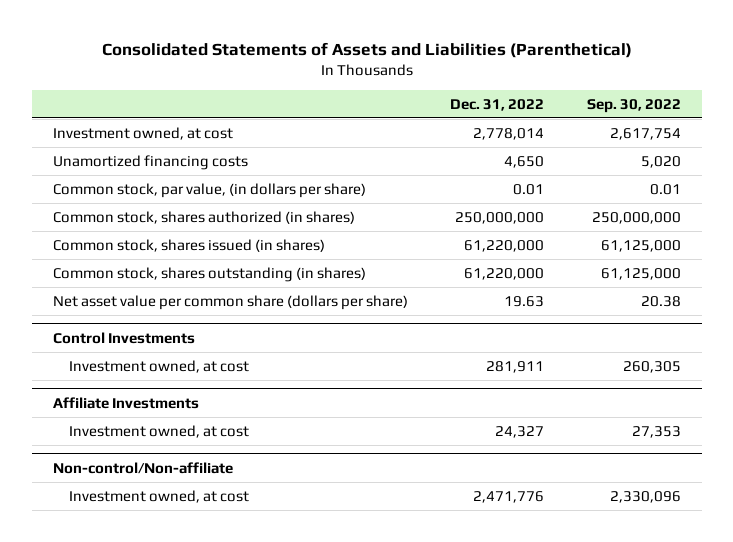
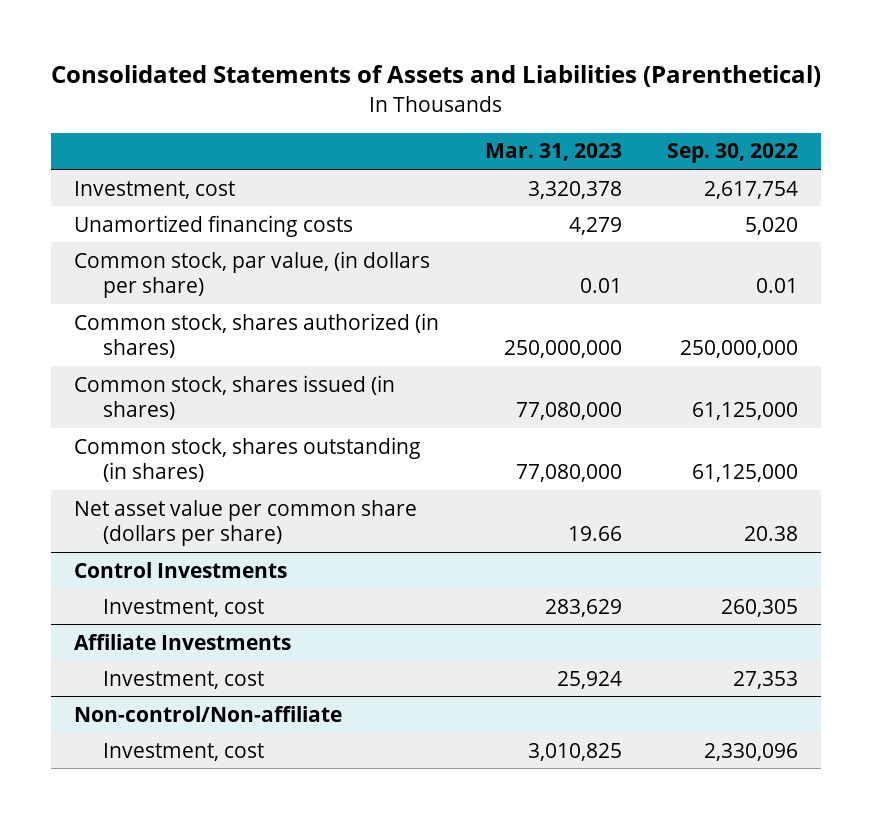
[450,98,545,111] Dec. 31, 2022 -> none
none -> [484,143,622,162] Mar. 31, 2023
[52,126,233,140] Investment owned, at cost -> [73,180,235,199] Investment, cost
[69,359,250,373] Investment owned, at cost -> [102,598,264,617] Investment, cost
[69,424,250,438] Investment owned, at cost -> [102,670,264,689] Investment, cost
[69,489,250,503] Investment owned, at cost -> [102,742,264,761] Investment, cost

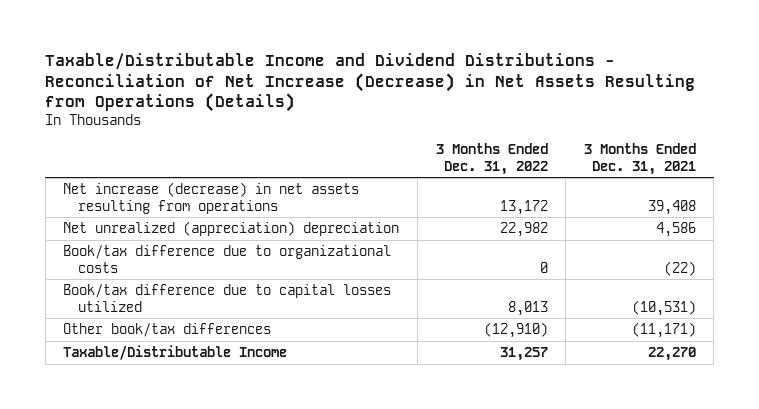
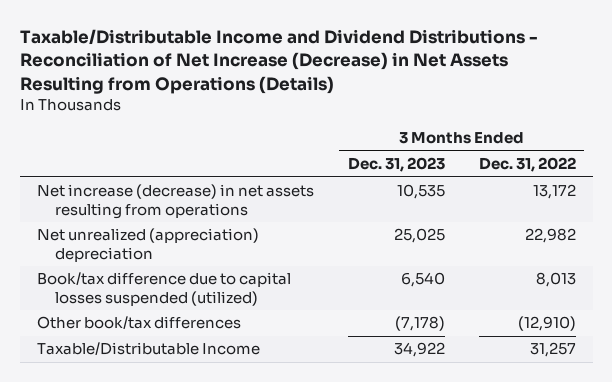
[583,143,696,175] 3 Months Ended Dec. 31, 2021 -> none
none -> [347,157,445,173] Dec. 31, 2023
[63,244,392,273] Book/tax difference due to organizational costs -> none
[63,283,392,312] Book/tax difference due to capital losses utilized -> [36,272,291,306] Book/tax difference due to capital losses suspended (utilized)

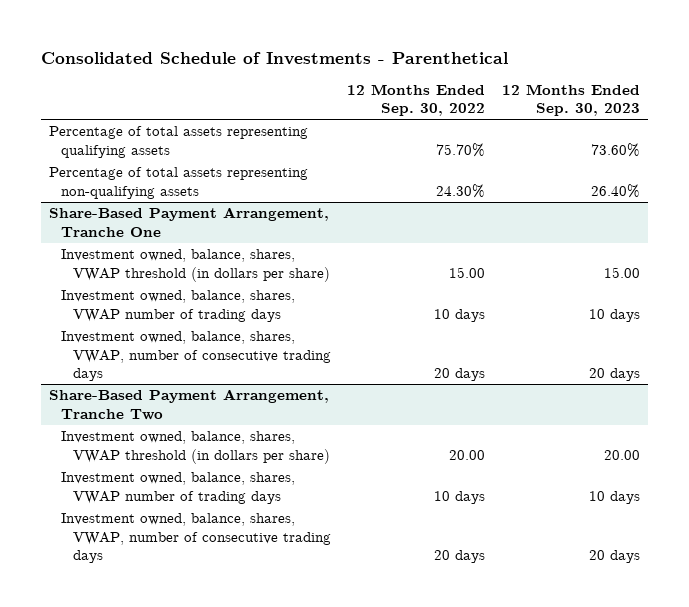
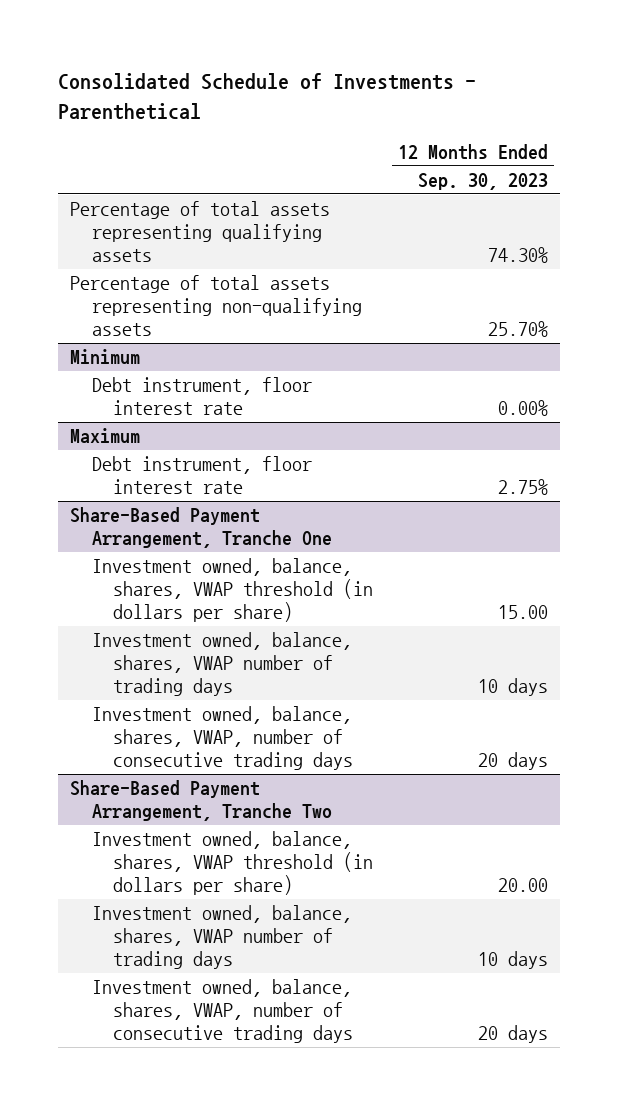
[347,84,486,117] 12 Months Ended Sep. 30, 2022 -> none
[590,142,640,157] 73.60% -> [487,247,548,264] 74.30%
[590,183,640,198] 26.40% -> [487,321,548,338] 25.70%
none -> [70,349,141,365] Minimum
none -> [91,377,312,416] Debt instrument, floor interest rate
none -> [70,428,141,444] Maximum
none -> [91,456,312,495] Debt instrument, floor interest rate

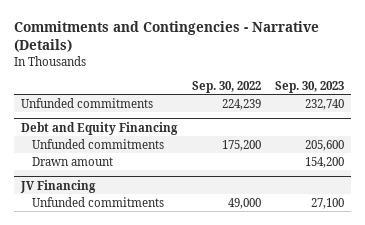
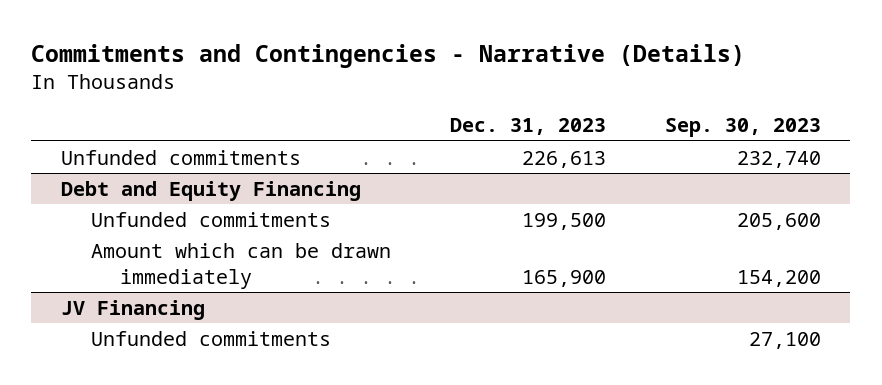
[191,81,261,94] Sep. 30, 2022 -> none
none -> [449,118,606,136] Dec. 31, 2023
[32,156,114,166] Drawn amount -> [90,242,391,289] Amount which can be drawn immediately

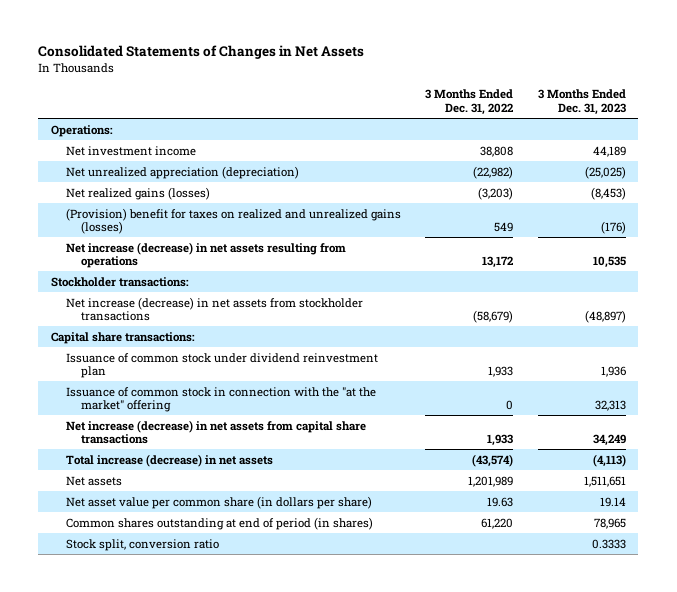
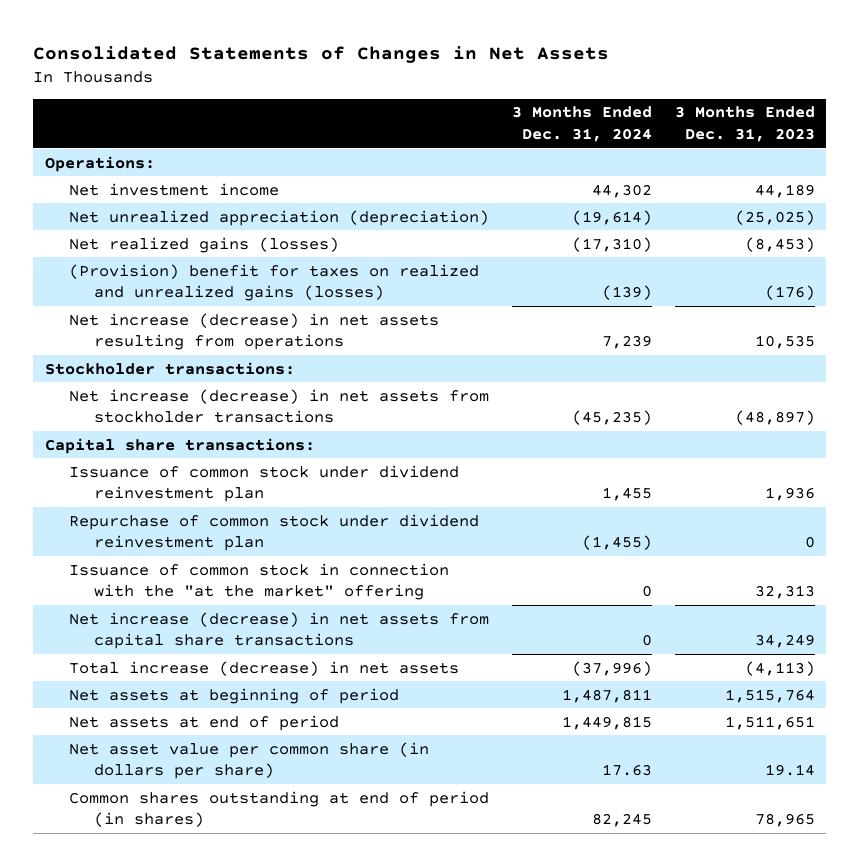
[425,89,514,115] 3 Months Ended Dec. 31, 2022 -> none
none -> [512,106,653,143] 3 Months Ended Dec. 31, 2024
none -> [69,513,480,552] Repurchase of common stock under dividend reinvestment plan
[65,475,122,486] Net assets -> [69,687,400,704] Net assets at beginning of period
[583,475,626,487] 1,511,651 -> [724,688,815,703] 1,515,764
none -> [69,714,340,731] Net assets at end of period
[65,538,219,551] Stock split, conversion ratio -> none

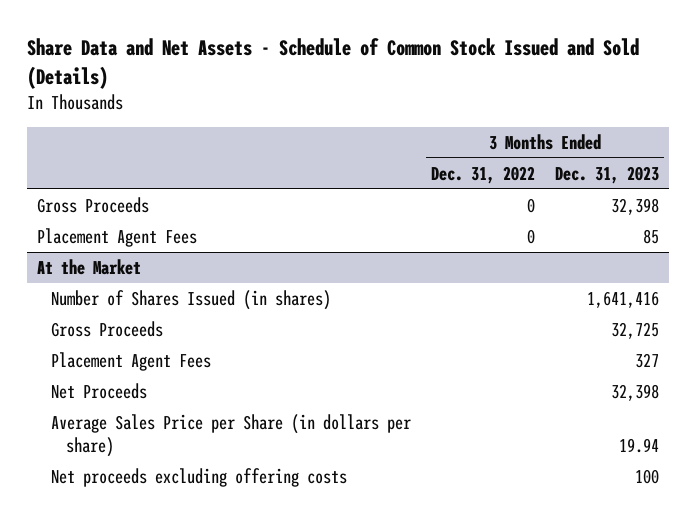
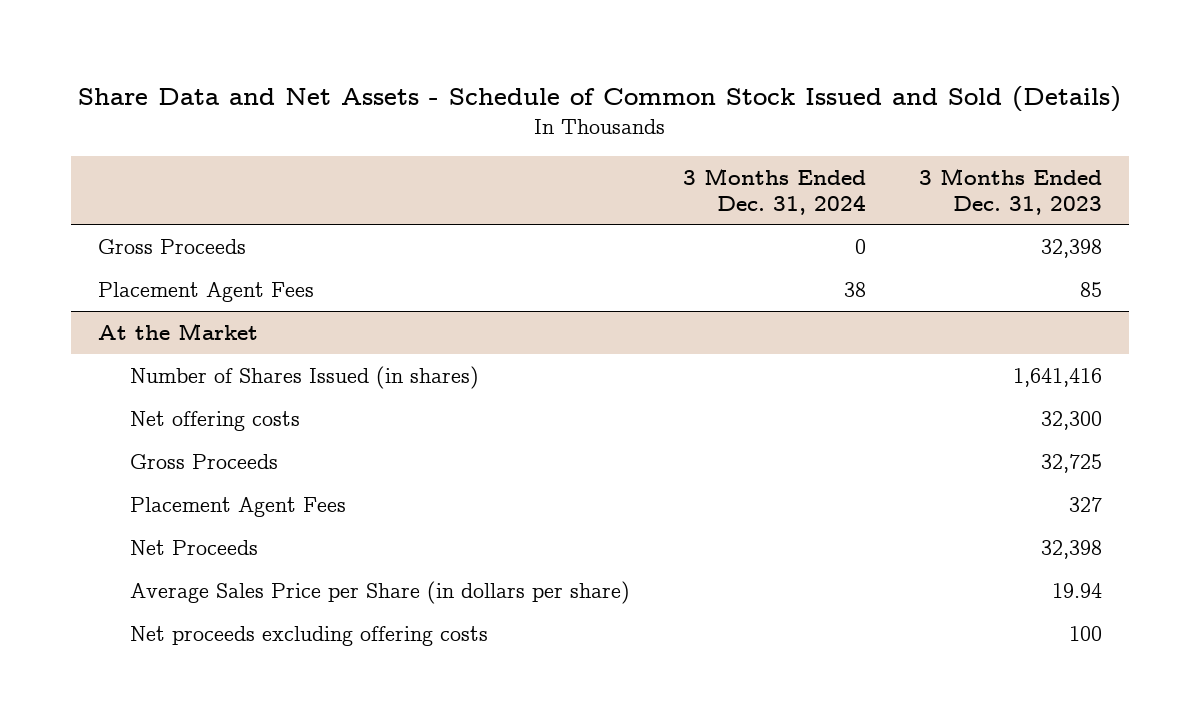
[431,165,536,184] Dec. 31, 2022 -> none
none -> [683,168,867,215] 3 Months Ended Dec. 31, 2024
none -> [130,410,301,431] Net offering costs

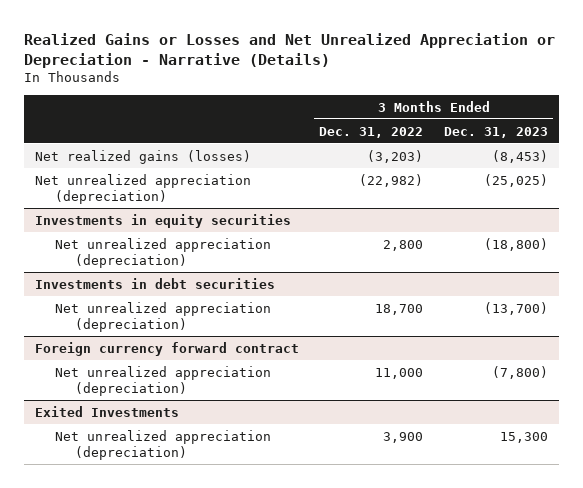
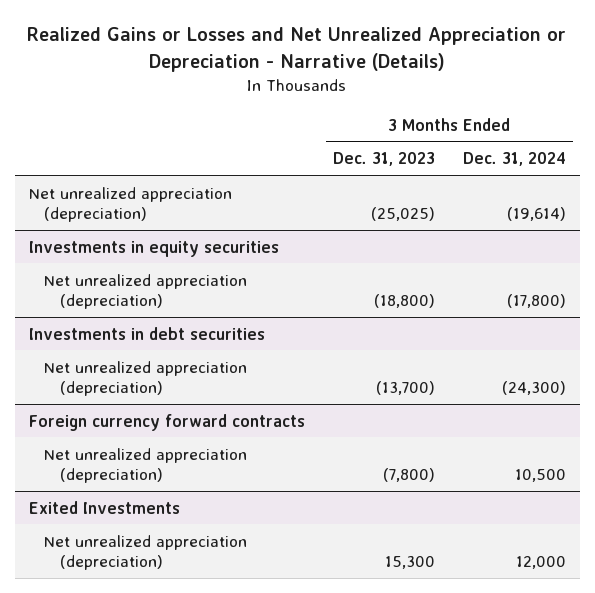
[319,126,424,138] Dec. 31, 2022 -> none
none -> [462,152,566,167] Dec. 31, 2024
[34,149,251,164] Net realized gains (losses) -> none
[34,341,299,356] Foreign currency forward contract -> [28,413,305,431] Foreign currency forward contracts

